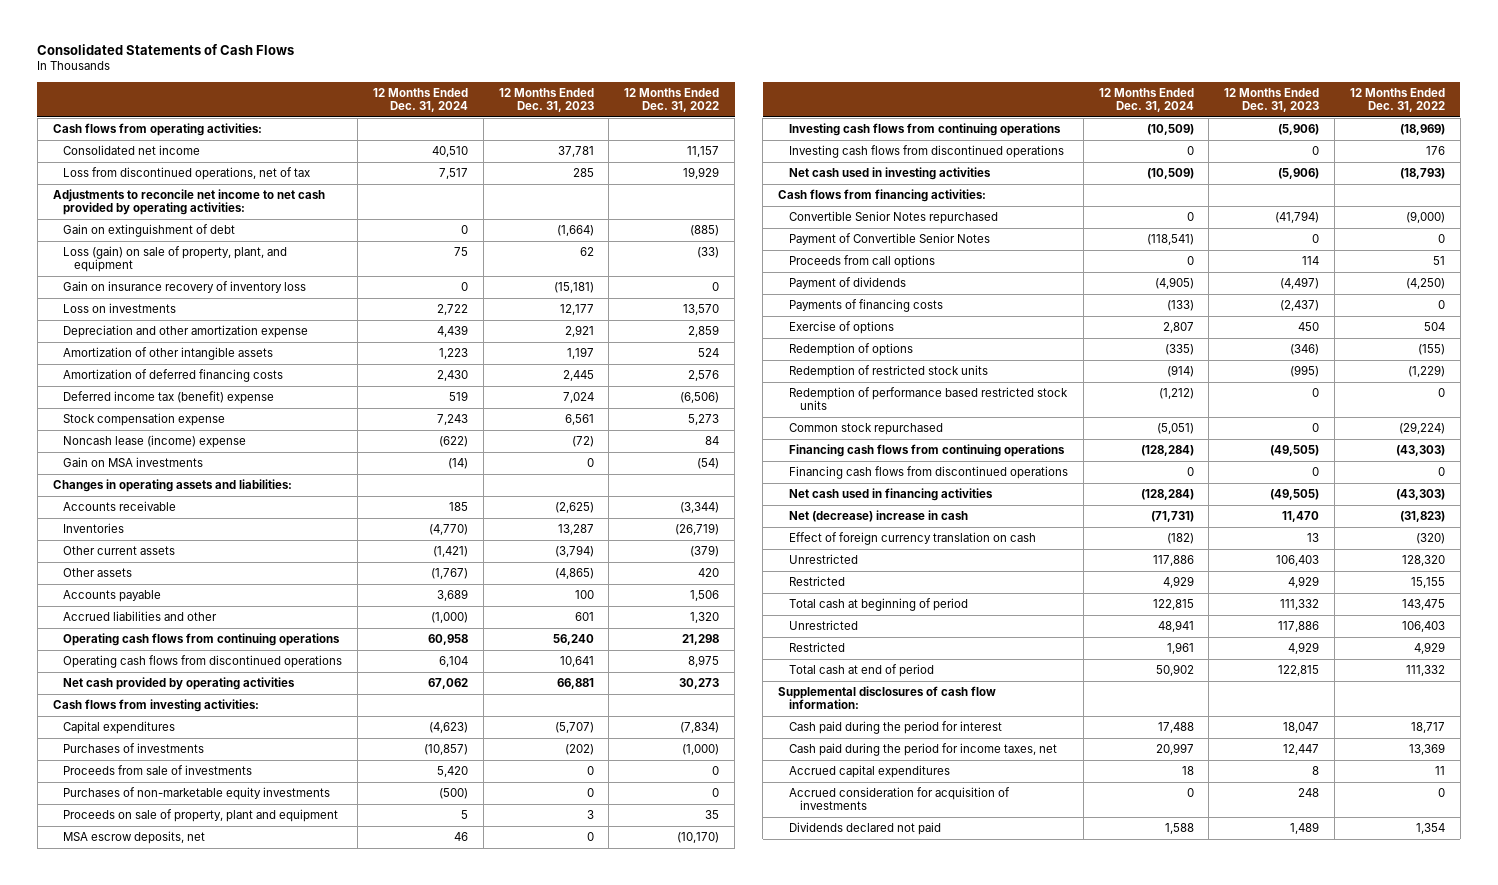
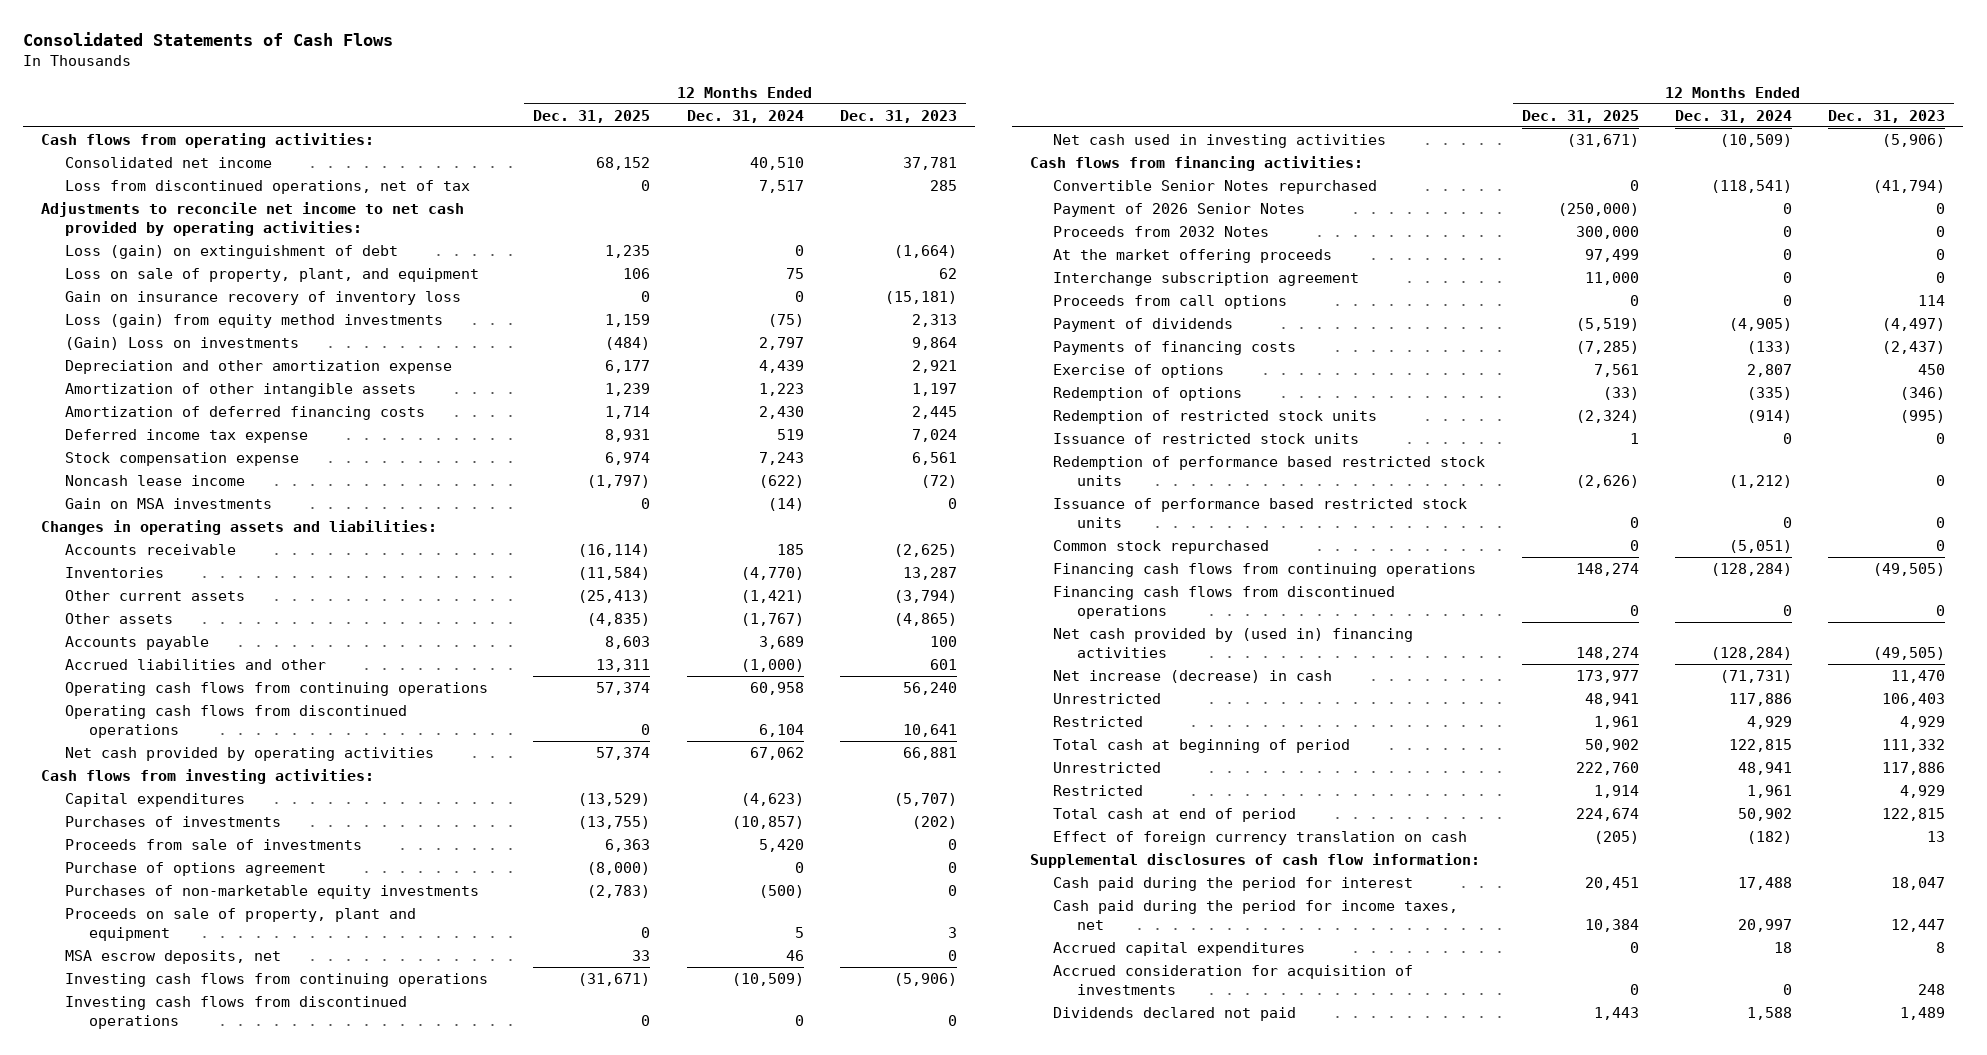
[624,87,720,112] 12 Months Ended Dec. 31, 2022 -> none
none -> [533,109,651,123] Dec. 31, 2025
[63,223,236,237] Gain on extinguishment of debt -> [65,244,399,259] Loss (gain) on extinguishment of debt
[63,245,288,273] Loss (gain) on sale of property, plant, and equipment -> [65,267,480,282] Loss on sale of property, plant, and equipment
none -> [65,313,444,328] Loss (gain) from equity method investments
[63,302,177,313] Loss on investments -> [65,336,300,350] (Gain) Loss on investments
[437,303,469,315] 2,722 -> [758,336,804,350] 2,797
[559,303,594,315] 12,177 -> [911,336,957,350] 9,864
[63,390,275,404] Deferred income tax (benefit) expense -> [65,428,309,443] Deferred income tax expense
[63,434,247,448] Noncash lease (income) expense -> [65,474,246,486] Noncash lease income
none -> [65,861,327,876] Purchase of options agreement
[1186,211,1194,221] 0 -> [1710,179,1792,193] (118,541)
[789,232,991,245] Payment of Convertible Senior Notes -> [1053,202,1306,217] Payment of 2026 Senior Notes
[1146,233,1194,245] (118,541) -> [1782,202,1792,214] 0
none -> [1053,225,1270,237] Proceeds from 2032 Notes
none -> [1053,248,1333,263] At the market offering proceeds
none -> [1053,271,1360,286] Interchange subscription agreement
none -> [1053,432,1360,444] Issuance of restricted stock units
none -> [1053,497,1468,528] Issuance of performance based restricted stock units
[789,487,994,501] Net cash used in financing activities -> [1053,627,1414,658] Net cash provided by (used in) financing activities
[789,509,969,522] Net (decrease) increase in cash -> [1053,669,1333,683] Net increase (decrease) in cash
[789,531,1037,545] Effect of foreign currency translation on cash -> [1053,830,1468,845] Effect of foreign currency translation on cash

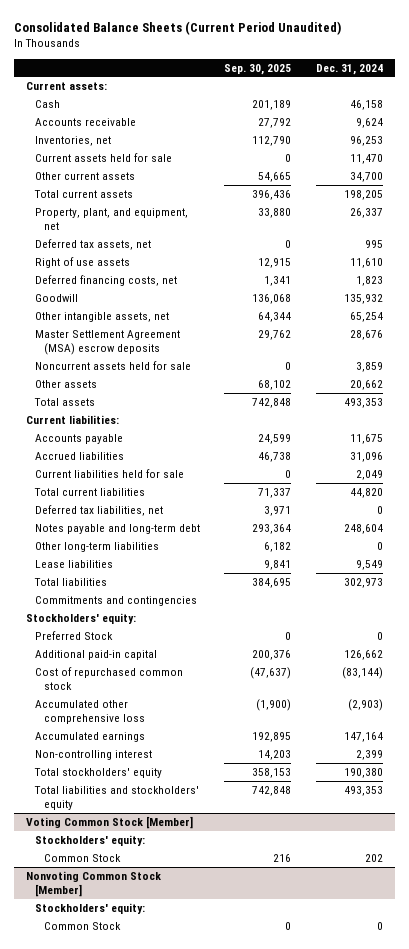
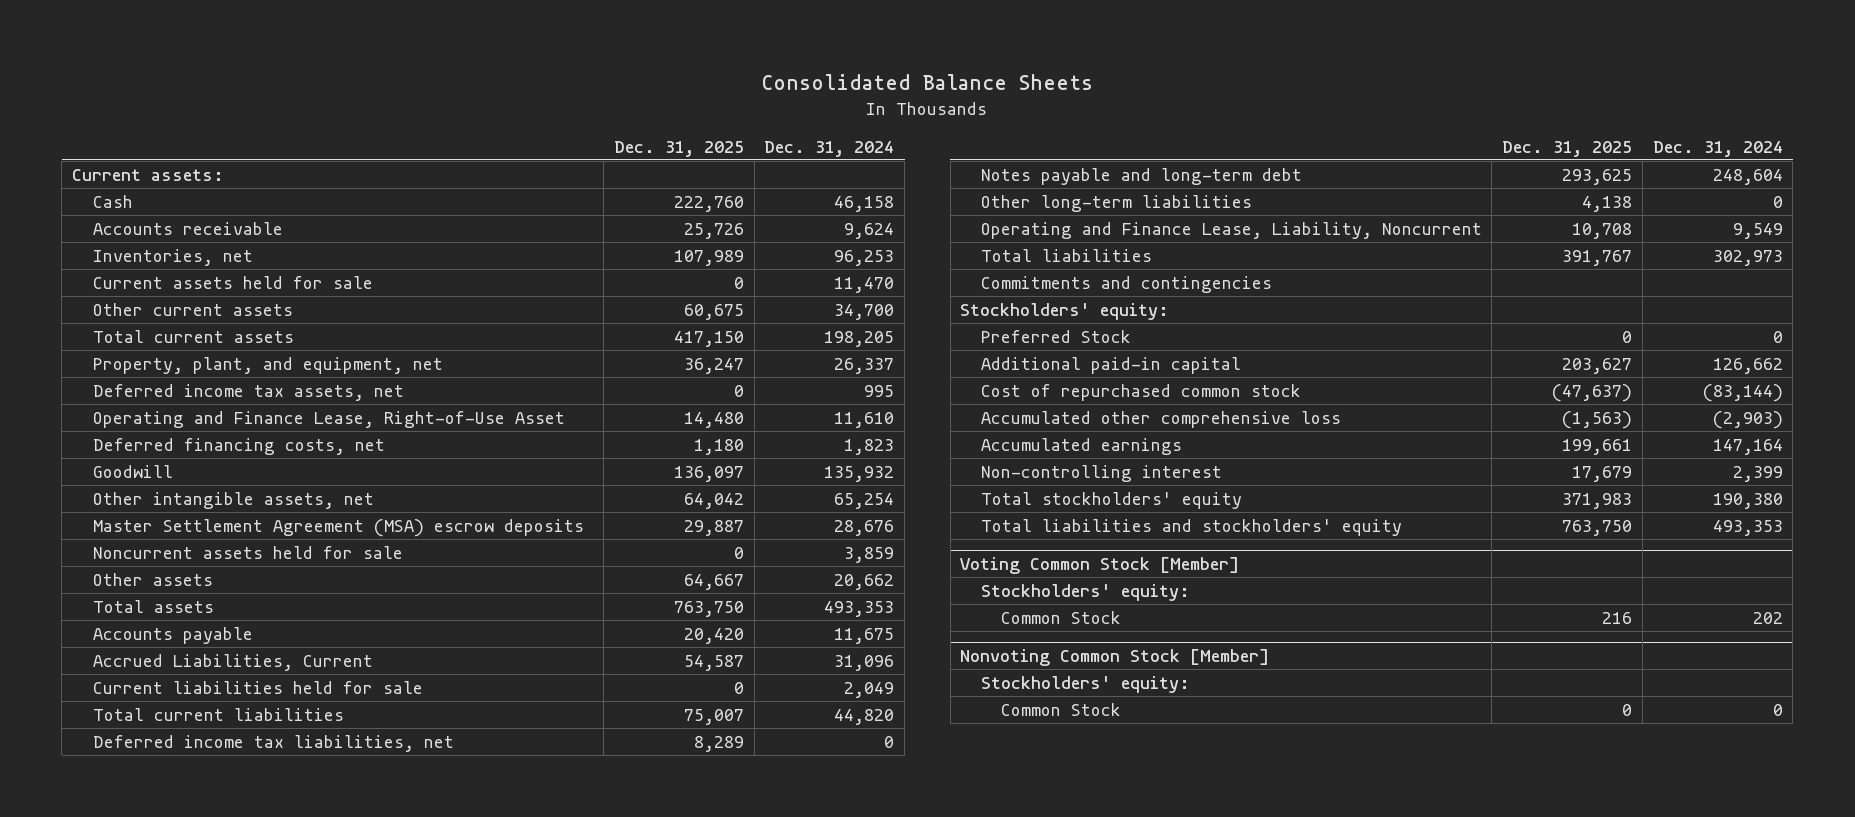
[14,20,342,35] Consolidated Balance Sheets (Current Period Unaudited) -> [761,74,1094,91] Consolidated Balance Sheets
[224,63,292,75] Sep. 30, 2025 -> none
none -> [614,140,745,157] Dec. 31, 2025
[35,238,152,250] Deferred tax assets, net -> [92,383,404,401] Deferred income tax assets, net
[35,256,131,268] Right of use assets -> [92,410,565,428] Operating and Finance Lease, Right-of-Use Asset
[26,414,120,424] Current liabilities: -> none
[35,451,125,460] Accrued liabilities -> [92,653,373,671] Accrued Liabilities, Current
[35,504,164,516] Deferred tax liabilities, net -> [92,734,454,752] Deferred income tax liabilities, net
[35,559,114,568] Lease liabilities -> [980,221,1482,239] Operating and Finance Lease, Liability, Noncurrent

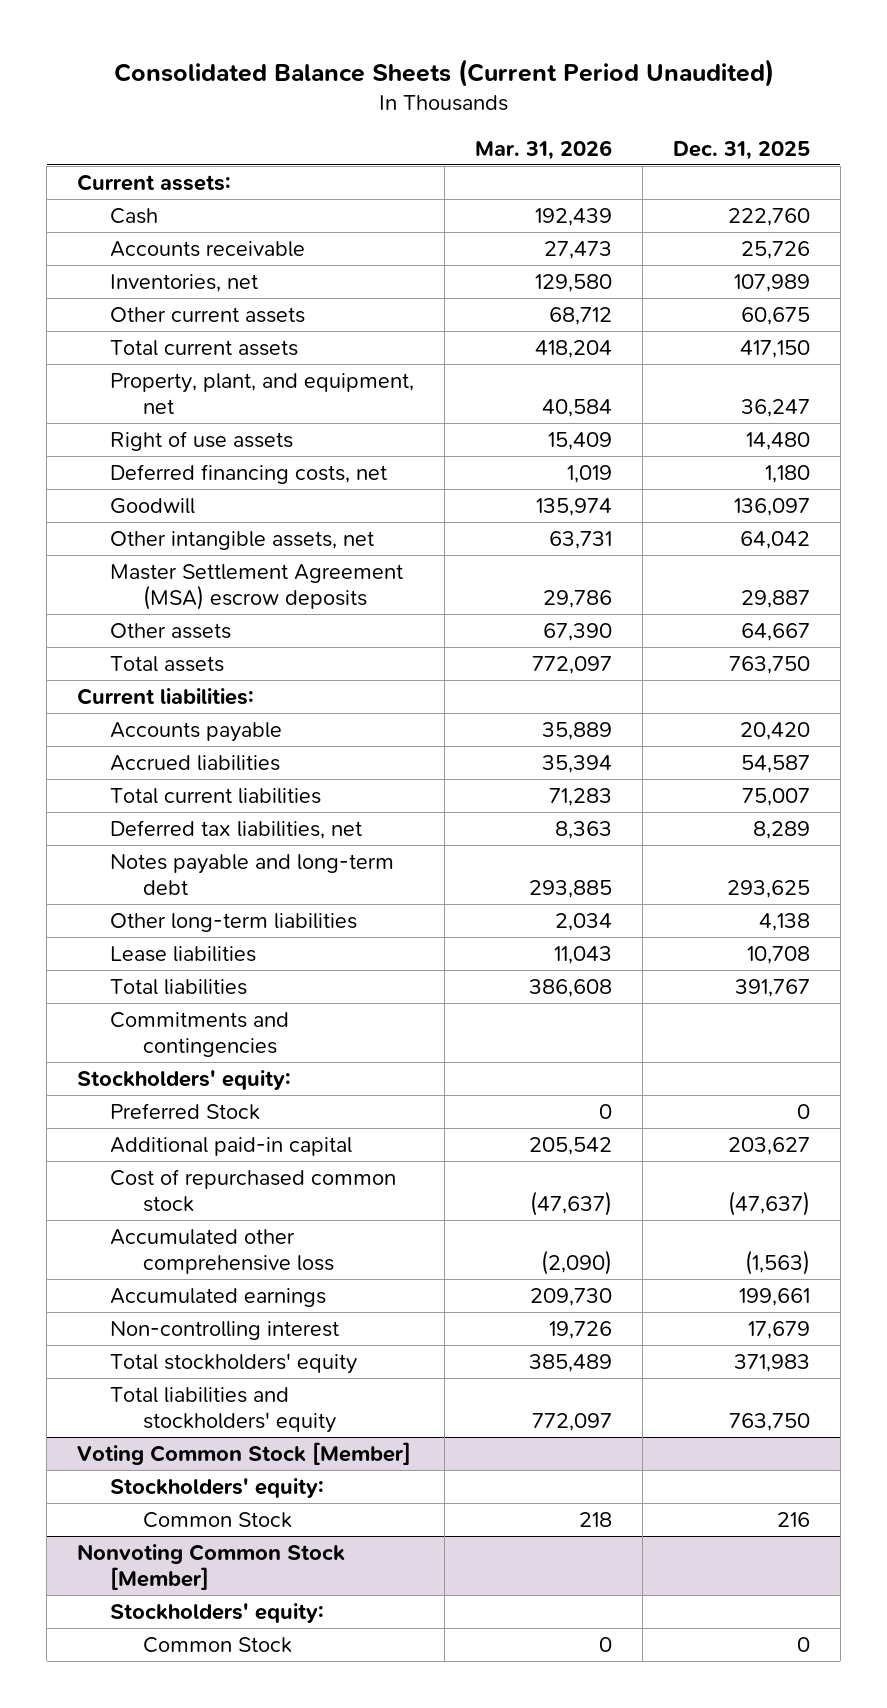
[761,74,1094,91] Consolidated Balance Sheets -> [113,58,774,87] Consolidated Balance Sheets (Current Period Unaudited)
[764,140,895,157] Dec. 31, 2024 -> none
none -> [474,140,612,161] Mar. 31, 2026
[92,275,373,289] Current assets held for sale -> none
[92,383,404,401] Deferred income tax assets, net -> none
[92,410,565,428] Operating and Finance Lease, Right-of-Use Asset -> [109,430,293,451] Right of use assets
[92,545,403,559] Noncurrent assets held for sale -> none
none -> [77,687,255,705] Current liabilities:
[92,680,423,694] Current liabilities held for sale -> none
[92,653,373,671] Accrued Liabilities, Current -> [109,754,280,771] Accrued liabilities
[92,734,454,752] Deferred income tax liabilities, net -> [109,819,362,839] Deferred tax liabilities, net
[980,221,1482,239] Operating and Finance Lease, Liability, Noncurrent -> [109,945,256,962] Lease liabilities

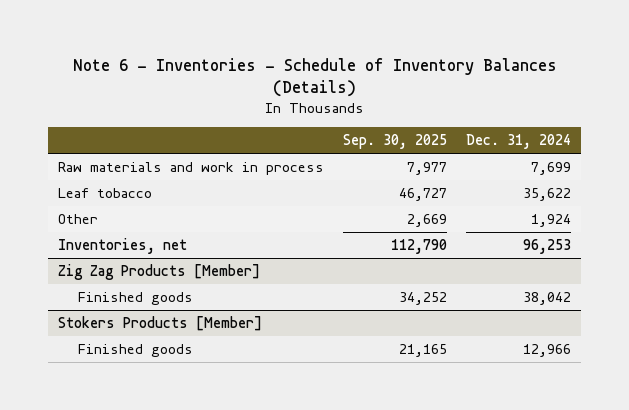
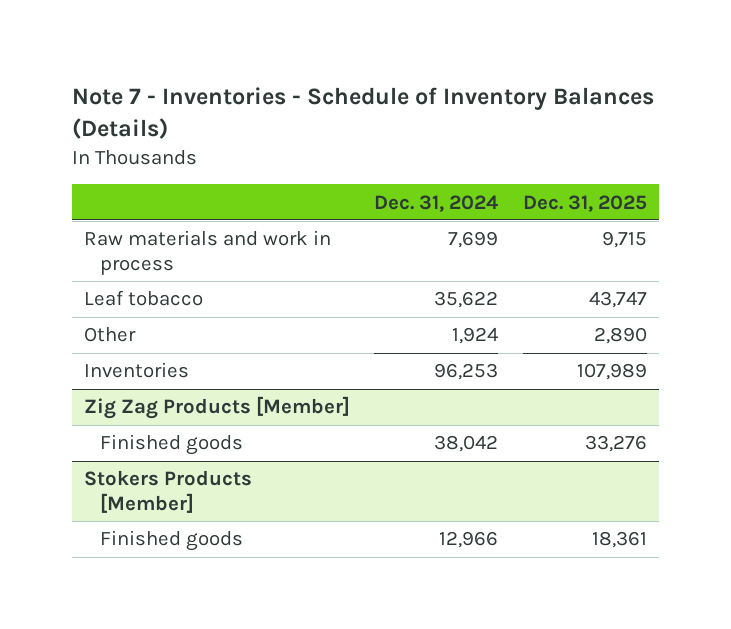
[72,57,557,98] Note 6 - Inventories - Schedule of Inventory Balances (Details) -> [71,86,654,139] Note 7 - Inventories - Schedule of Inventory Balances (Details)
[343,134,448,150] Sep. 30, 2025 -> none
none -> [522,194,647,212] Dec. 31, 2025
[57,237,187,254] Inventories, net -> [83,362,189,379] Inventories

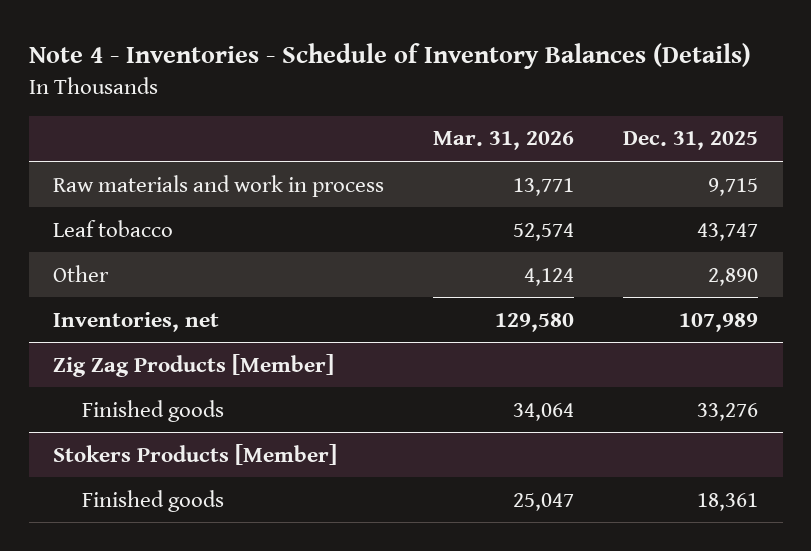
[71,86,654,139] Note 7 - Inventories - Schedule of Inventory Balances (Details) -> [28,43,751,70] Note 4 - Inventories - Schedule of Inventory Balances (Details)
[374,194,499,212] Dec. 31, 2024 -> none
none -> [433,131,575,151] Mar. 31, 2026
[83,362,189,379] Inventories -> [53,311,220,332] Inventories, net

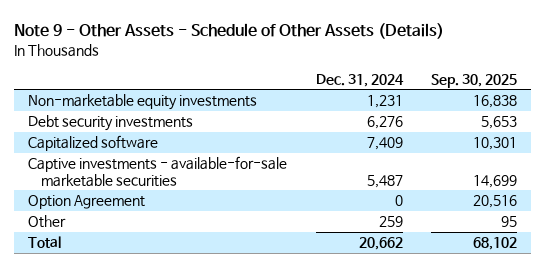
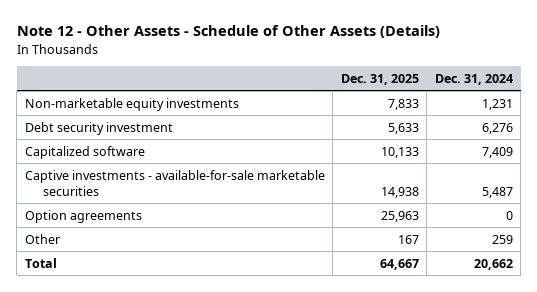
[14,22,445,39] Note 9 - Other Assets - Schedule of Other Assets (Details) -> [16,25,440,39] Note 12 - Other Assets - Schedule of Other Assets (Details)
[431,73,518,88] Sep. 30, 2025 -> none
none -> [340,73,419,85] Dec. 31, 2025
[28,115,194,132] Debt security investments -> [24,121,173,135] Debt security investment
[28,195,146,210] Option Agreement -> [24,209,142,223] Option agreements

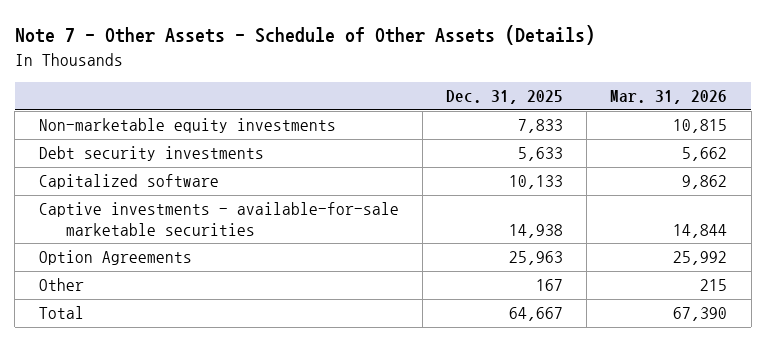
[16,25,440,39] Note 12 - Other Assets - Schedule of Other Assets (Details) -> [14,25,595,46] Note 7 - Other Assets - Schedule of Other Assets (Details)
[434,73,513,85] Dec. 31, 2024 -> none
none -> [610,90,728,105] Mar. 31, 2026
[24,121,173,135] Debt security investment -> [38,146,264,162] Debt security investments
[24,209,142,223] Option agreements -> [38,250,192,266] Option Agreements

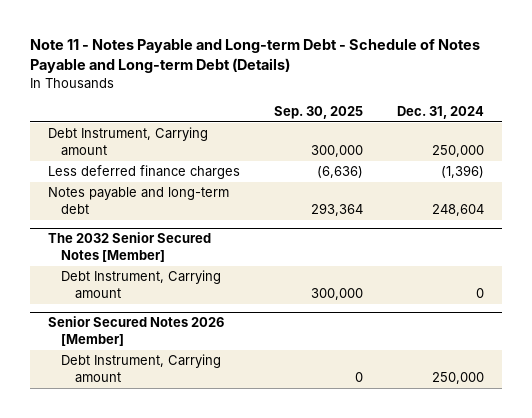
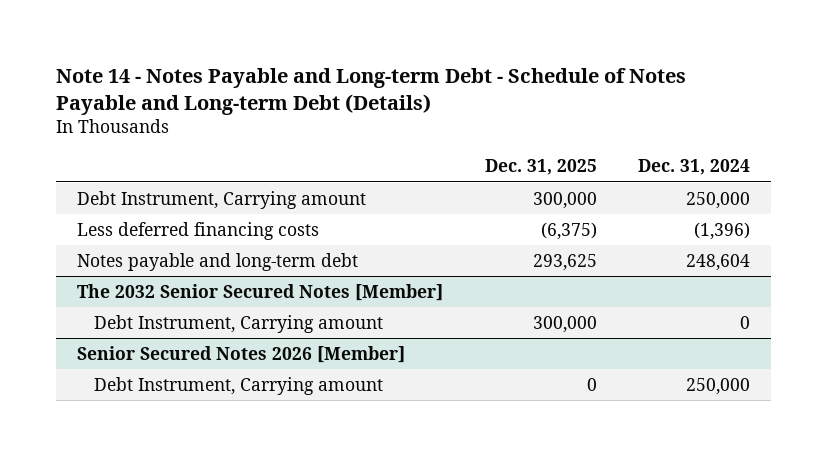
[30,39,481,74] Note 11 - Notes Payable and Long-term Debt - Schedule of Notes Payable and Long-term Debt (Details) -> [56,68,687,116] Note 14 - Notes Payable and Long-term Debt - Schedule of Notes Payable and Long-term Debt (Details)
[274,105,364,119] Sep. 30, 2025 -> none
none -> [484,159,597,176] Dec. 31, 2025
[47,165,240,180] Less deferred finance charges -> [77,221,320,240] Less deferred financing costs

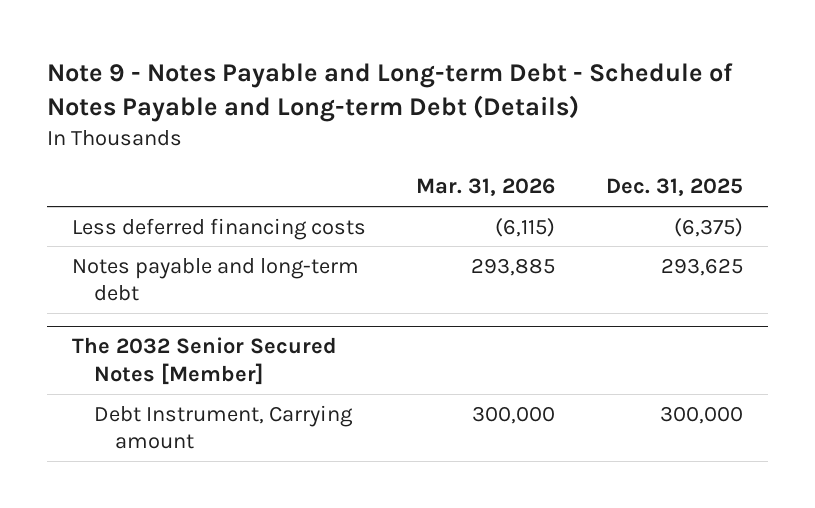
[56,68,687,116] Note 14 - Notes Payable and Long-term Debt - Schedule of Notes Payable and Long-term Debt (Details) -> [46,63,733,123] Note 9 - Notes Payable and Long-term Debt - Schedule of Notes Payable and Long-term Debt (Details)
[638,159,751,176] Dec. 31, 2024 -> none
none -> [416,178,556,197] Mar. 31, 2026
[77,190,367,209] Debt Instrument, Carrying amount -> none
[77,345,406,363] Senior Secured Notes 2026 [Member] -> none
[93,376,383,395] Debt Instrument, Carrying amount -> none

